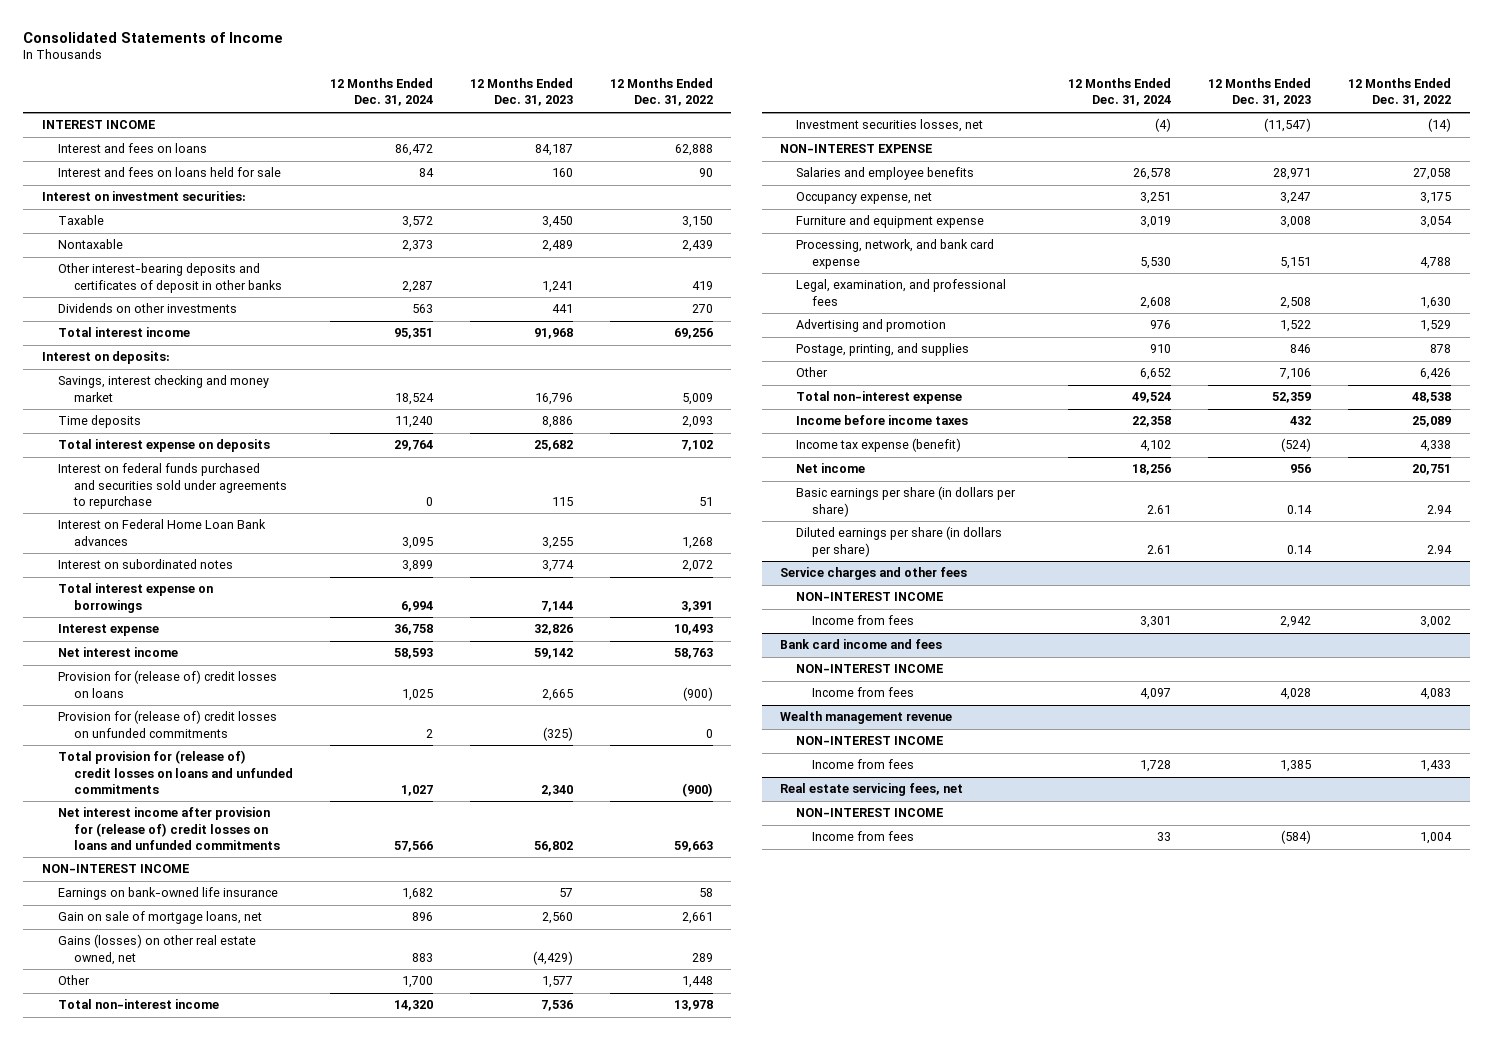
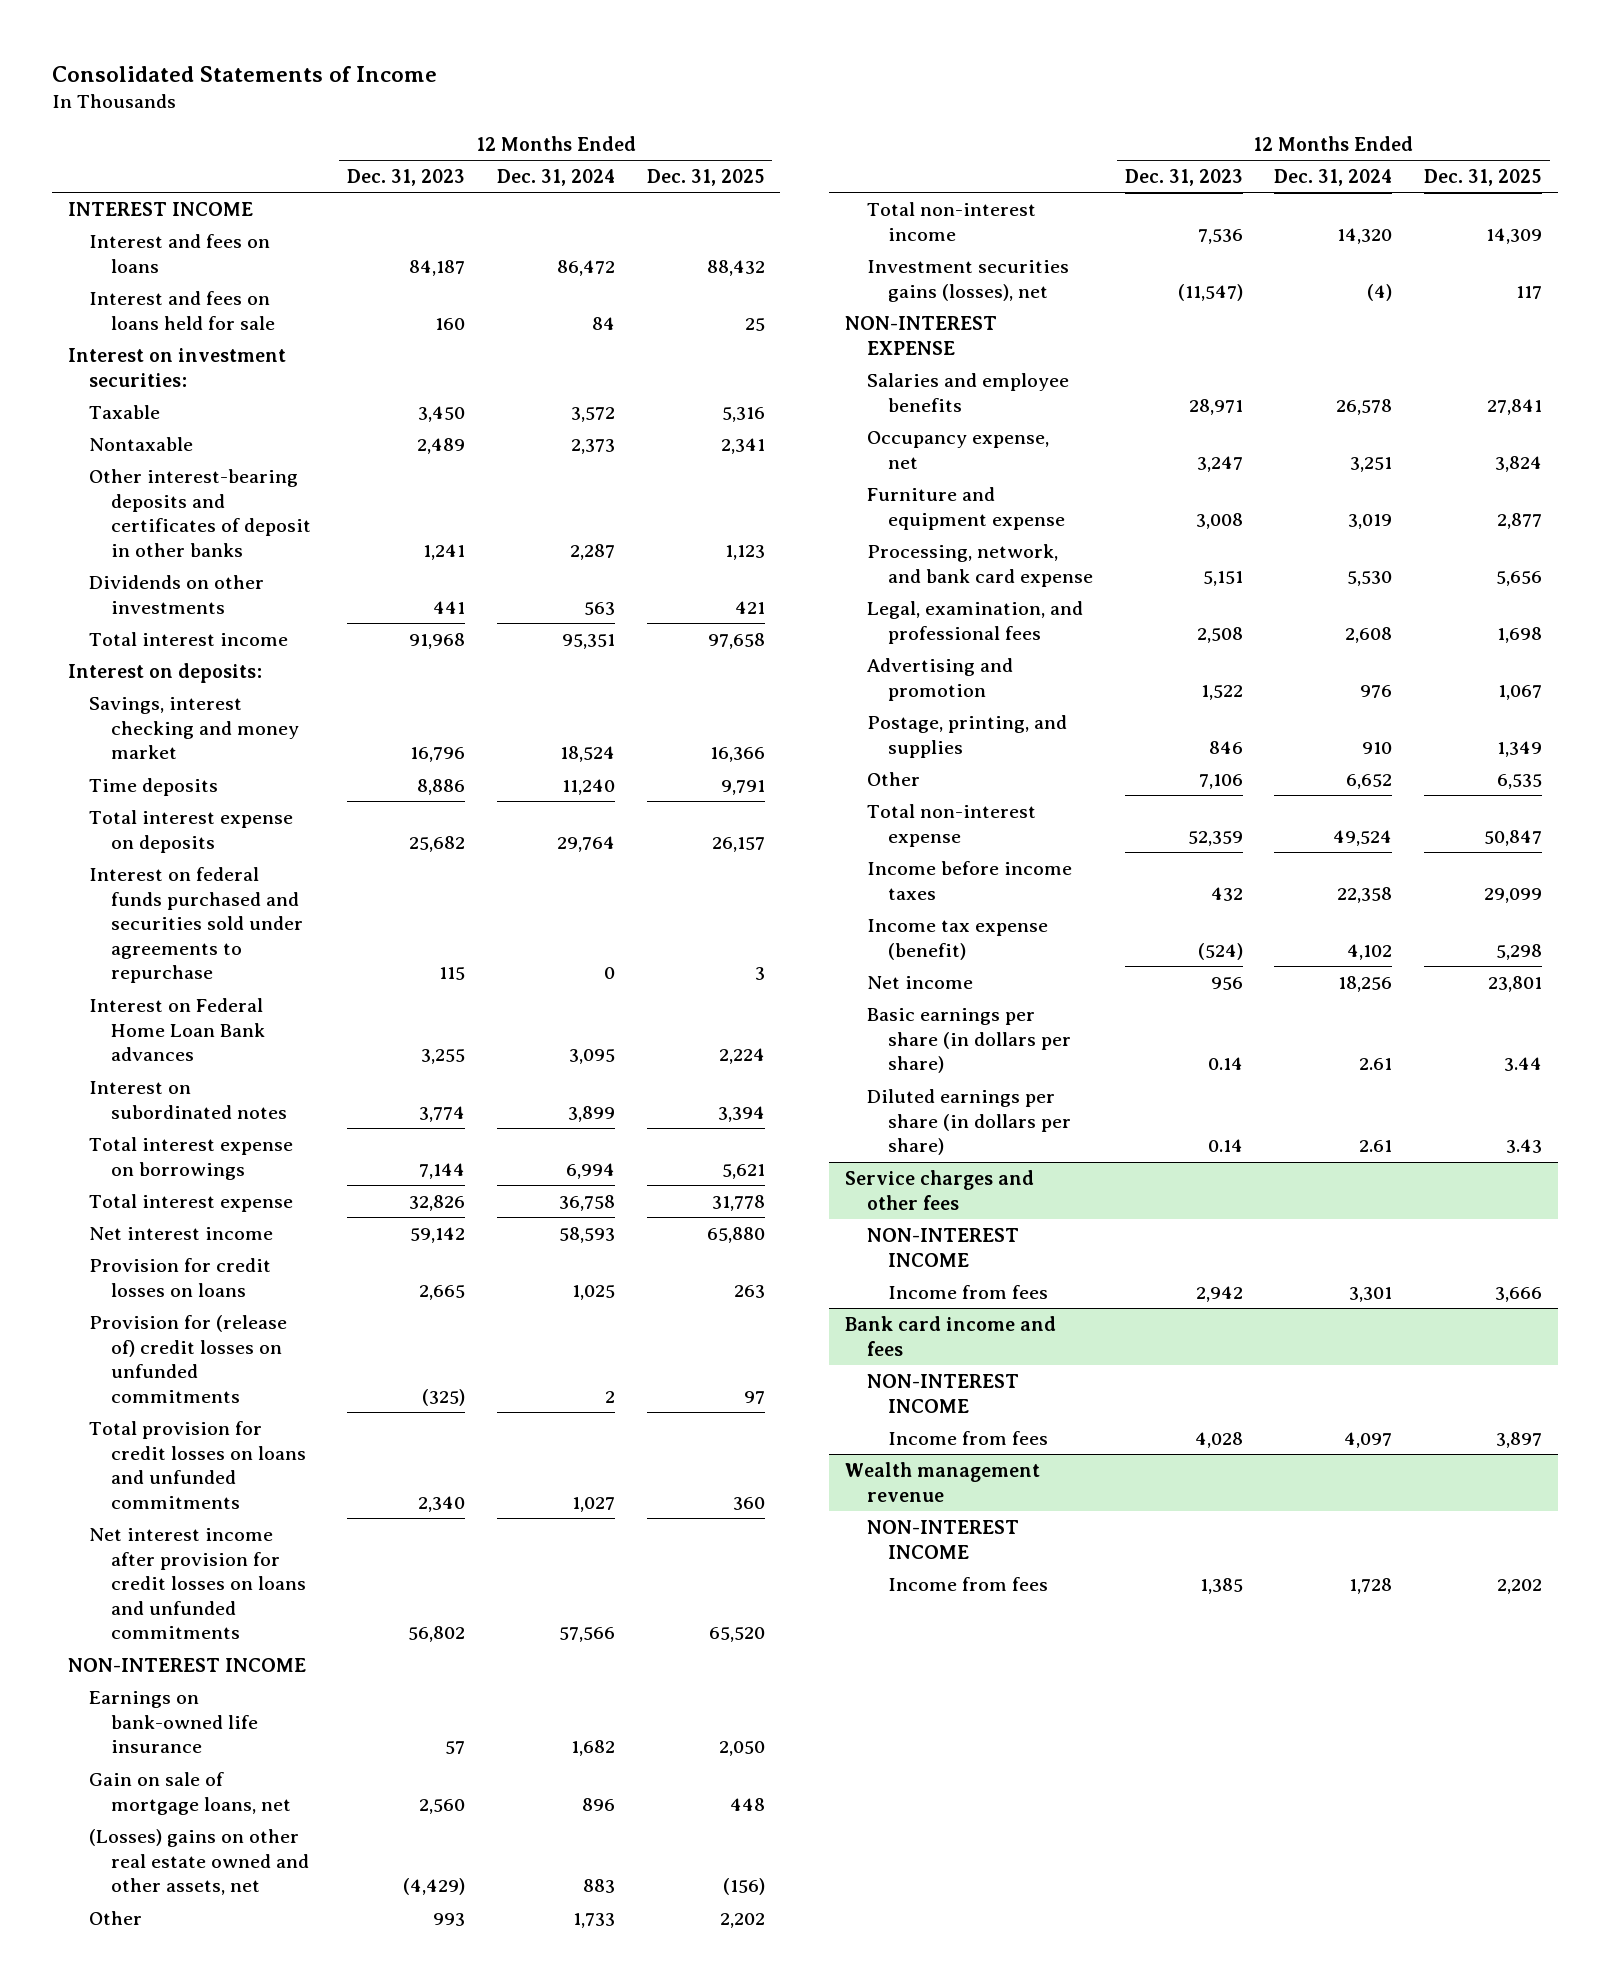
[609,78,713,107] 12 Months Ended Dec. 31, 2022 -> none
none -> [646,169,765,187] Dec. 31, 2025
[57,624,159,637] Interest expense -> [89,1193,294,1212] Total interest expense
[57,670,277,698] Provision for (release of) credit losses on loans -> [89,1257,272,1297] Provision for credit losses on loans
[57,750,293,794] Total provision for (release of) credit losses on loans and unfunded commitments -> [89,1420,306,1509] Total provision for credit losses on loans and unfunded commitments
[57,807,280,850] Net interest income after provision for (release of) credit losses on loans and unfunded commitments -> [89,1527,306,1640] Net interest income after provision for credit losses on loans and unfunded commitments
[57,934,256,965] Gains (losses) on other real estate owned, net -> [89,1828,309,1896] (Losses) gains on other real estate owned and other assets, net
[401,976,433,989] 1,700 -> [572,1912,615,1928] 1,733
[541,976,573,989] 1,577 -> [433,1912,466,1926] 993
[796,119,984,133] Investment securities losses, net -> [866,259,1069,302] Investment securities gains (losses), net
[780,783,964,797] Real estate servicing fees, net -> none
[796,808,944,818] NON-INTEREST INCOME -> none
[812,831,915,842] Income from fees -> none

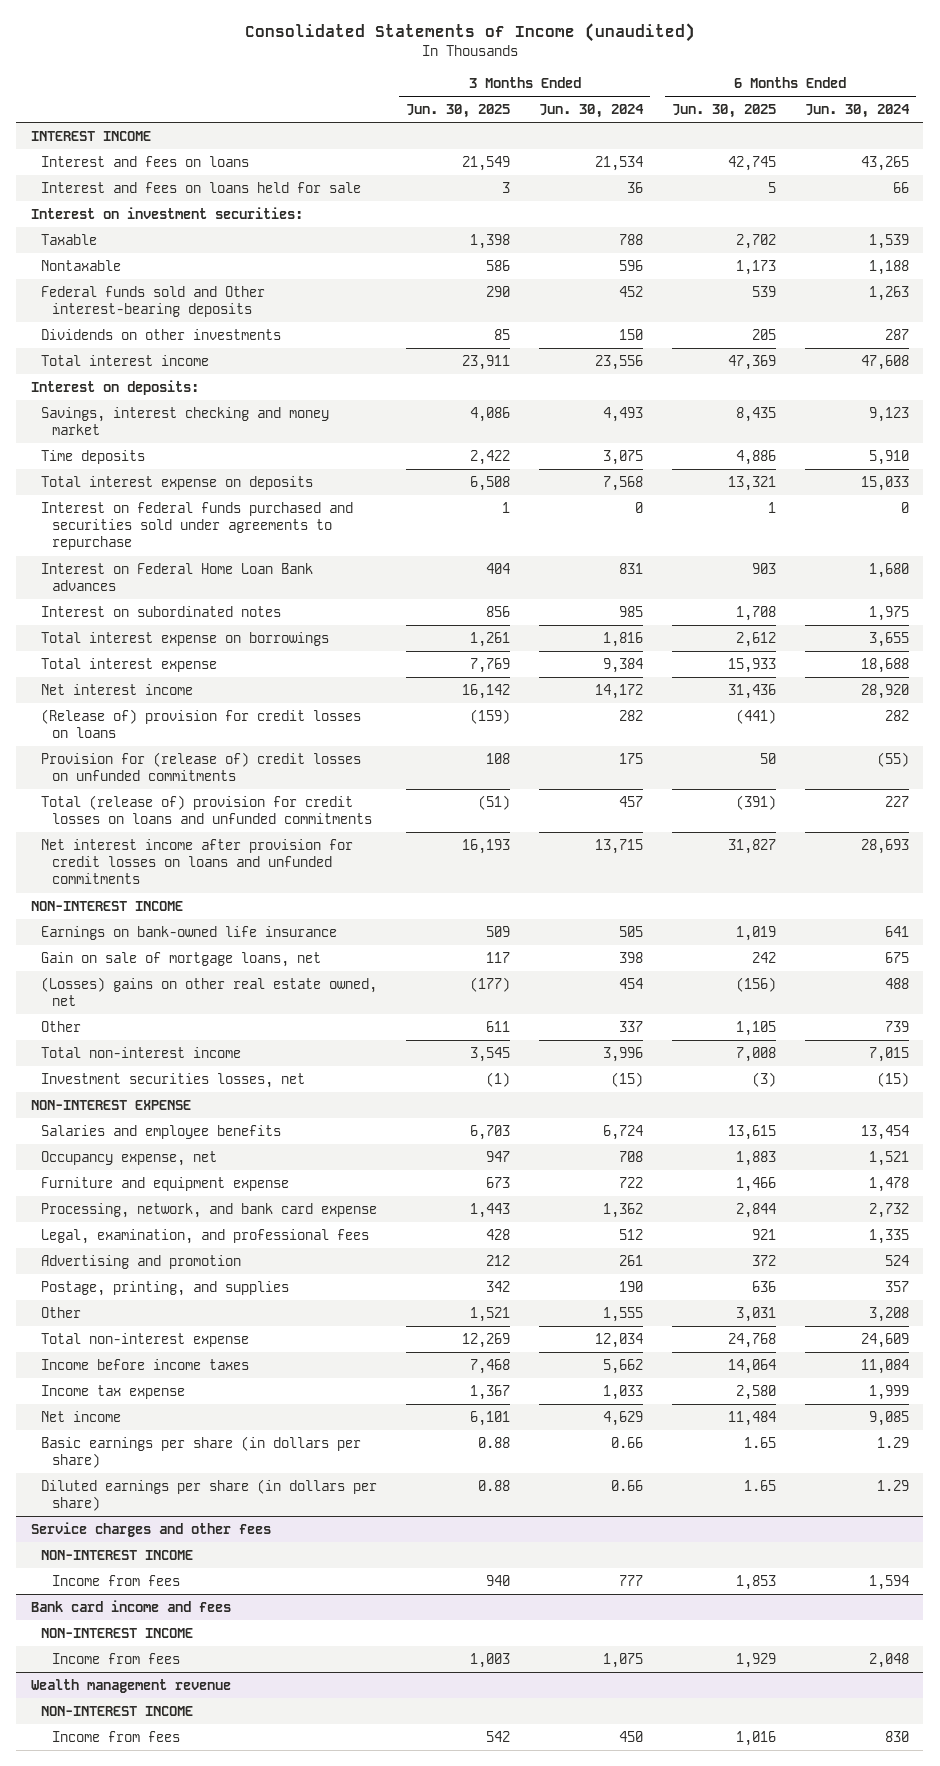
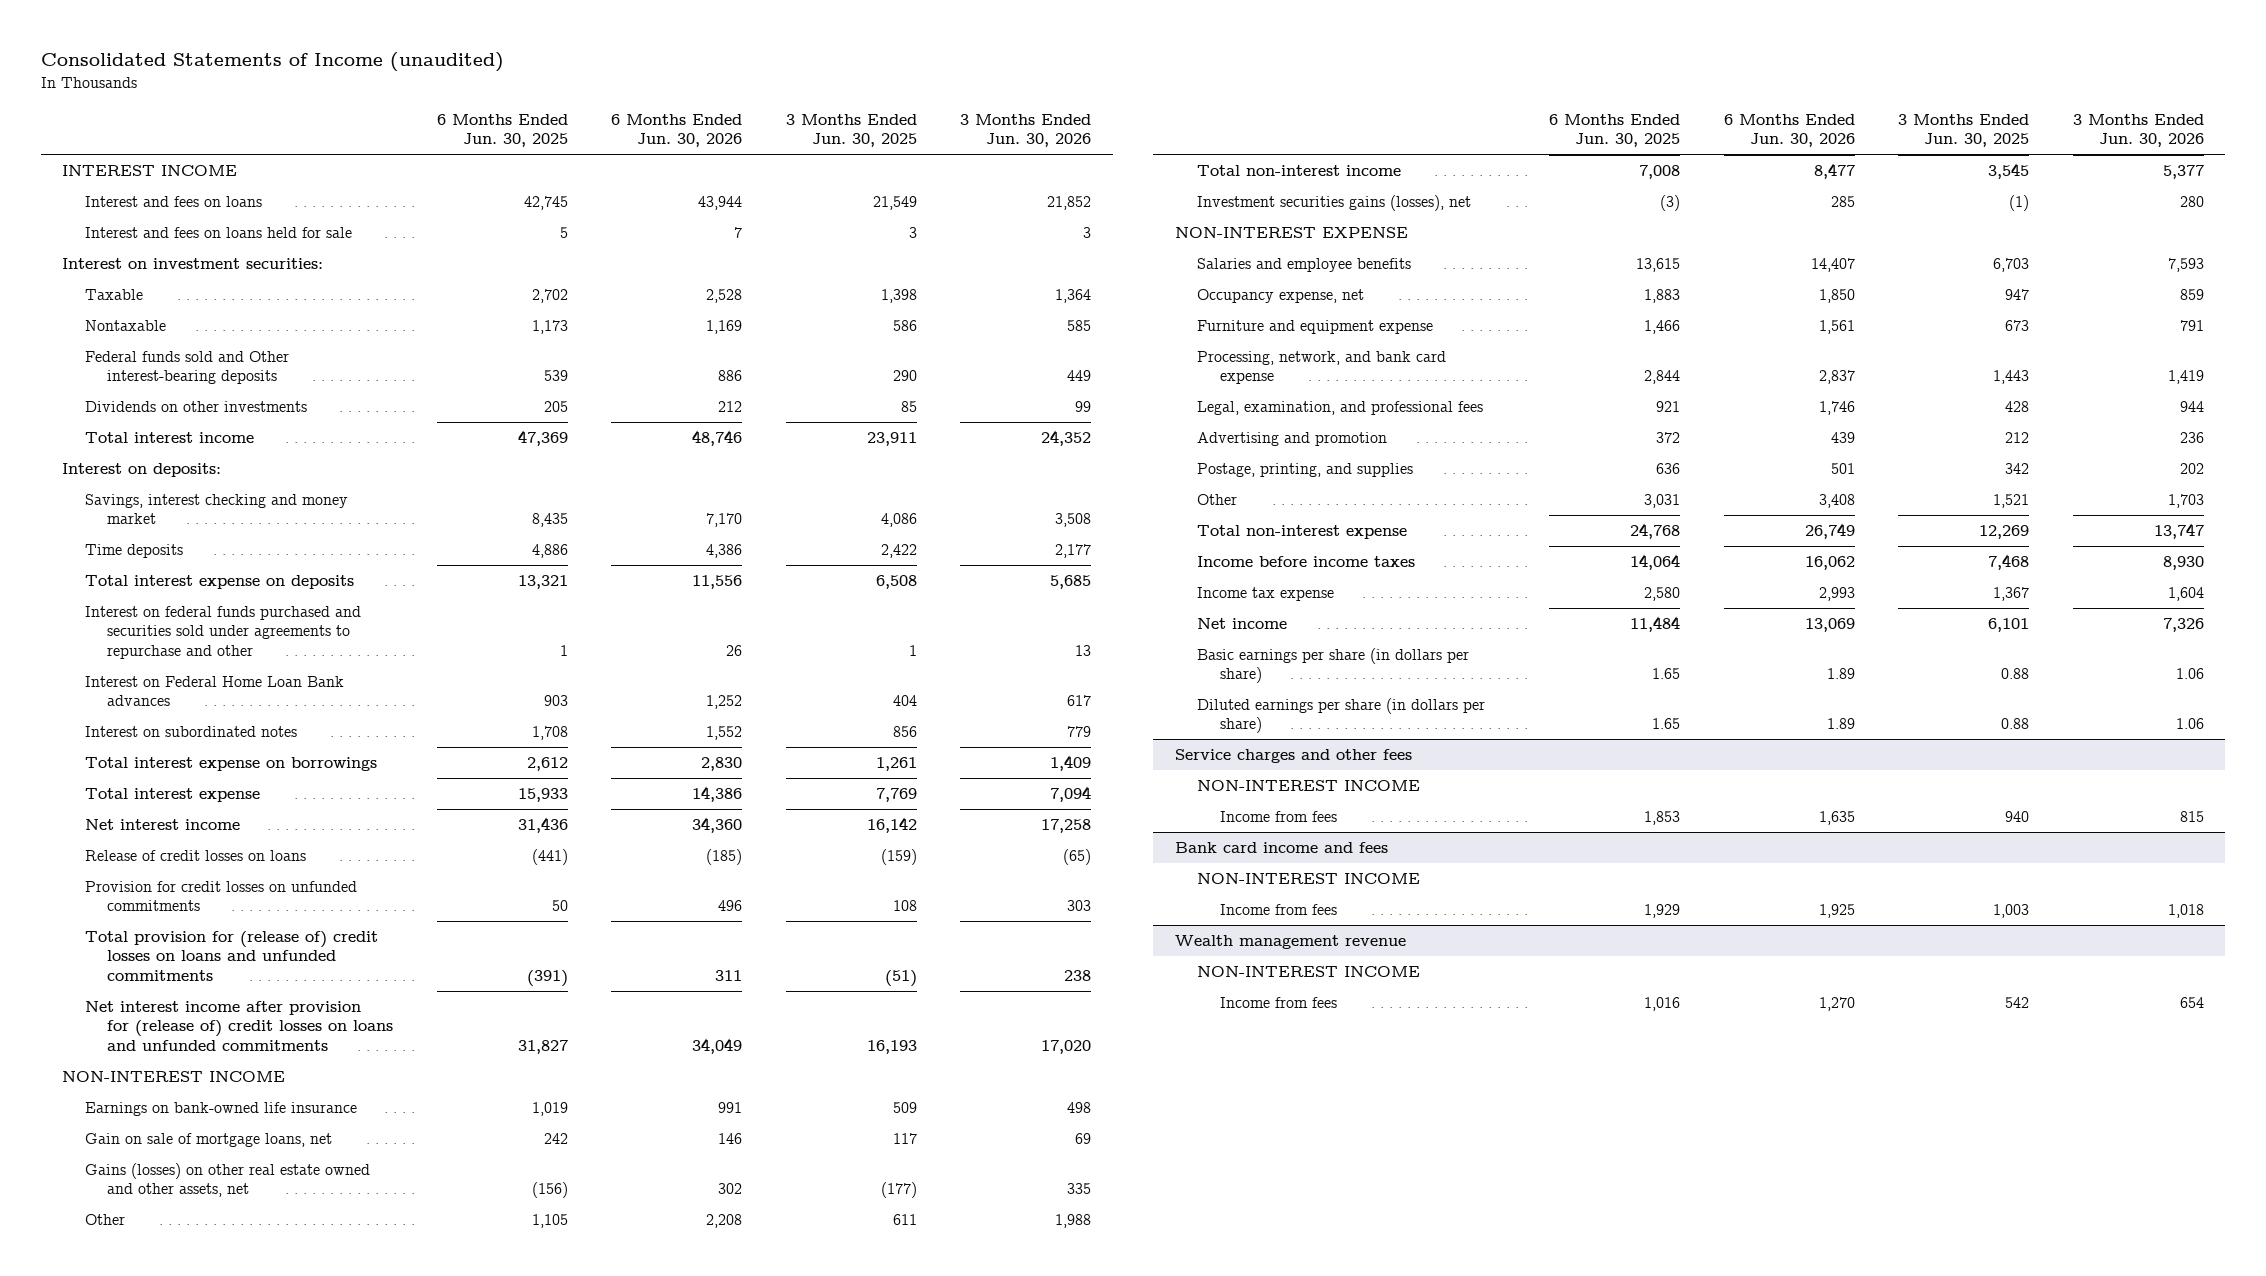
[539,104,645,119] Jun. 30, 2024 -> none
[804,104,910,119] Jun. 30, 2024 -> none
none -> [611,113,743,148] 6 Months Ended Jun. 30, 2026
none -> [960,113,1092,148] 3 Months Ended Jun. 30, 2026
[41,502,354,551] Interest on federal funds purchased and securities sold under agreements to repurchase -> [84,606,361,659] Interest on federal funds purchased and securities sold under agreements to repurchase and other
[41,709,362,739] (Release of) provision for credit losses on loans -> [84,850,306,862] Release of credit losses on loans
[41,752,362,782] Provision for (release of) credit losses on unfunded commitments -> [84,881,357,912] Provision for credit losses on unfunded commitments
[41,795,373,825] Total (release of) provision for credit losses on loans and unfunded commitments -> [84,931,378,981] Total provision for (release of) credit losses on loans and unfunded commitments
[41,839,354,885] Net interest income after provision for credit losses on loans and unfunded commitments -> [84,1001,394,1051] Net interest income after provision for (release of) credit losses on loans and unfunded commitments
[41,977,378,1007] (Losses) gains on other real estate owned, net -> [84,1163,370,1198] Gains (losses) on other real estate owned and other assets, net
[41,1073,306,1089] Investment securities losses, net -> [1197,195,1472,212] Investment securities gains (losses), net

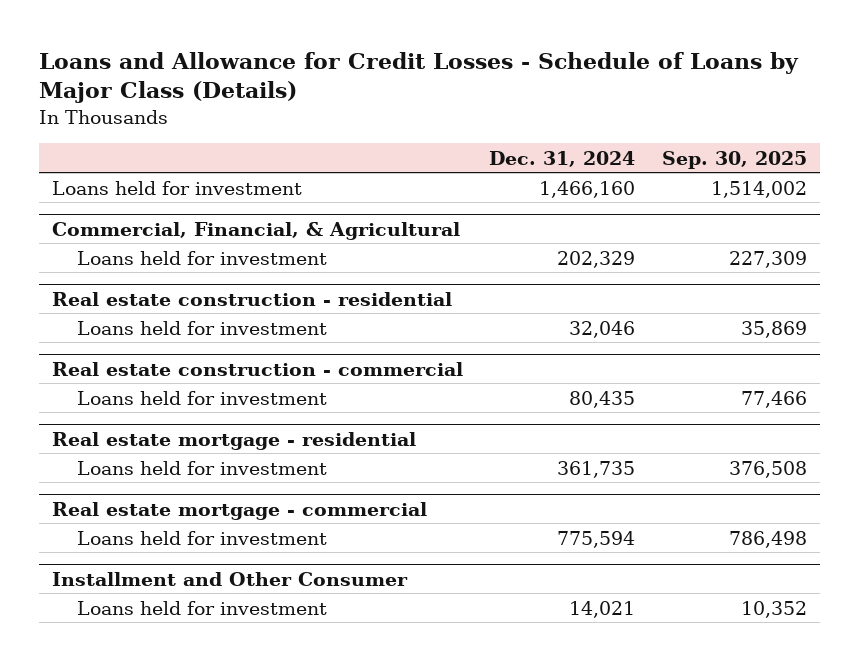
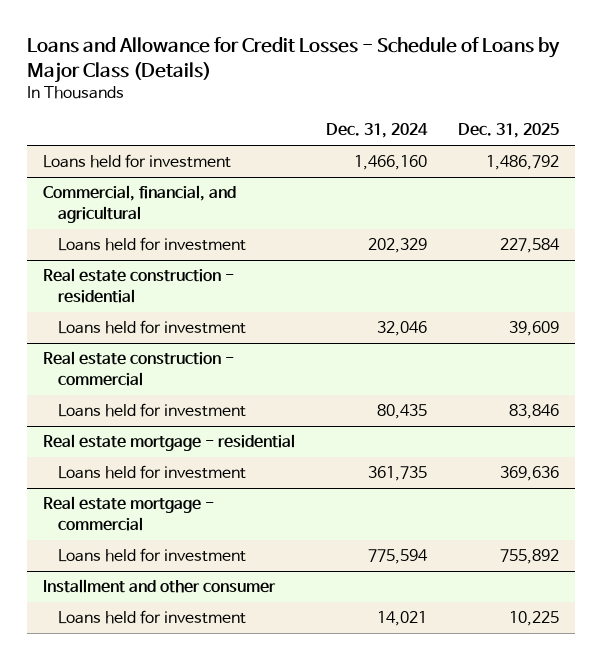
[661,150,807,169] Sep. 30, 2025 -> none
none -> [458,123,560,139] Dec. 31, 2025
[52,221,461,240] Commercial, Financial, & Agricultural -> [42,185,236,224] Commercial, financial, and agricultural
[52,571,409,586] Installment and Other Consumer -> [42,579,276,594] Installment and other consumer

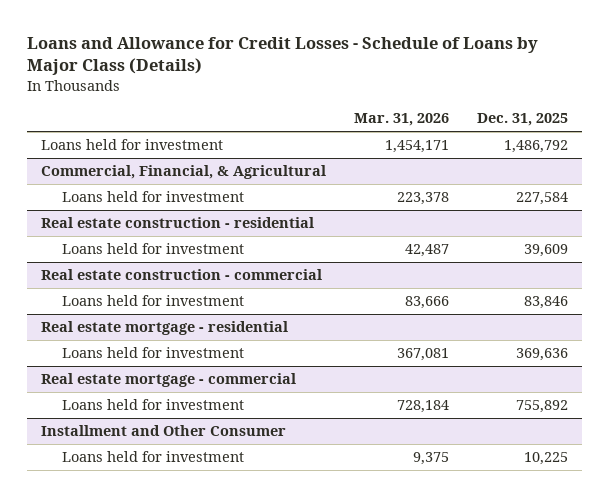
[325,123,428,139] Dec. 31, 2024 -> none
none -> [353,113,449,127] Mar. 31, 2026
[42,185,236,224] Commercial, financial, and agricultural -> [40,165,326,180] Commercial, Financial, & Agricultural
[42,579,276,594] Installment and other consumer -> [40,425,286,437] Installment and Other Consumer

